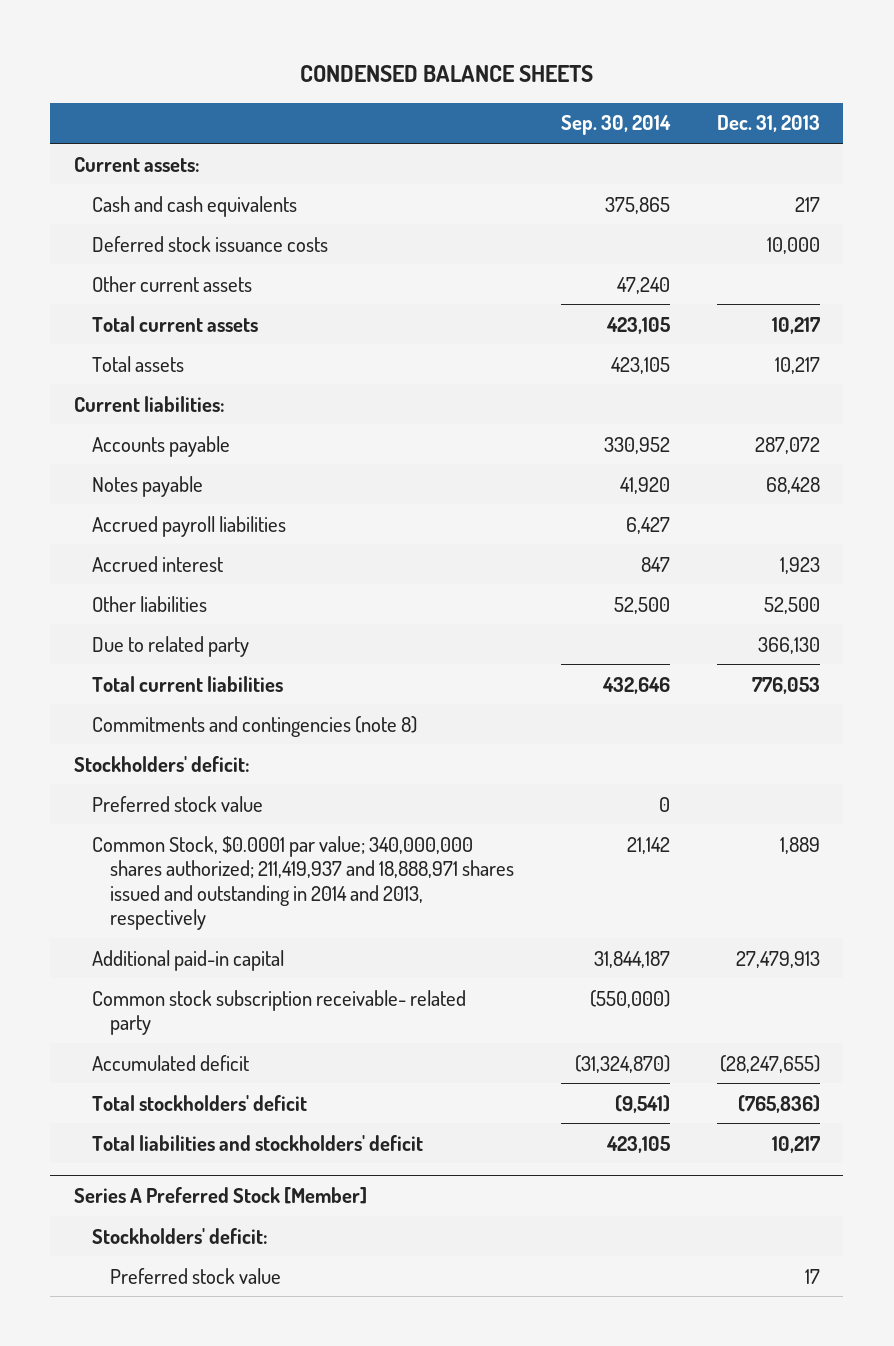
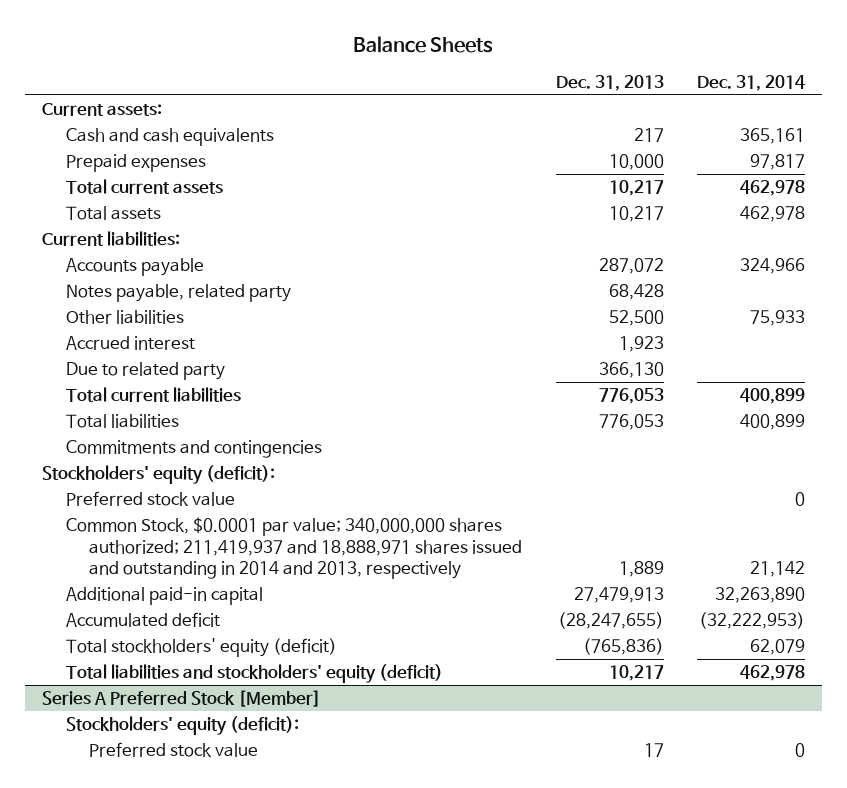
[299,65,593,83] CONDENSED BALANCE SHEETS -> [353,35,494,53] Balance Sheets
[560,115,671,136] Sep. 30, 2014 -> none
none -> [697,74,806,91] Dec. 31, 2014
[91,235,328,252] Deferred stock issuance costs -> none
[91,275,252,292] Other current assets -> none
none -> [65,154,206,173] Prepaid expenses
[91,515,286,537] Accrued payroll liabilities -> none
[91,475,203,497] Notes payable -> [65,284,291,303] Notes payable, related party
[91,555,223,572] Accrued interest -> [65,336,195,351] Accrued interest
none -> [65,414,179,429] Total liabilities
[91,715,417,737] Commitments and contingencies (note 8) -> [65,440,322,459] Commitments and contingencies
[73,755,250,772] Stockholders' deficit: -> [41,465,275,485] Stockholders' equity (deficit):
[91,989,466,1036] Common stock subscription receivable- related party -> none
[91,1094,307,1111] Total stockholders' deficit -> [65,638,337,658] Total stockholders' equity (deficit)
[91,1134,423,1151] Total liabilities and stockholders' deficit -> [65,664,443,684] Total liabilities and stockholders' equity (deficit)
[91,1227,268,1244] Stockholders' deficit: -> [65,716,299,736] Stockholders' equity (deficit):

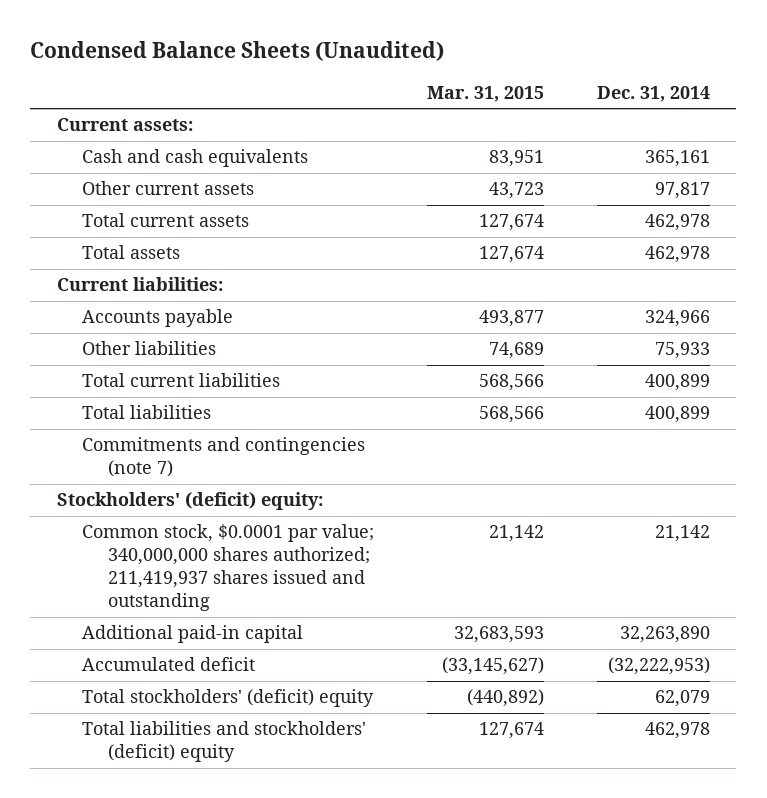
[353,35,494,53] Balance Sheets -> [30,41,445,62] Condensed Balance Sheets (Unaudited)
[555,74,664,91] Dec. 31, 2013 -> none
none -> [427,85,545,102] Mar. 31, 2015
[65,154,206,173] Prepaid expenses -> [82,181,255,196] Other current assets
[65,284,291,303] Notes payable, related party -> none
[65,336,195,351] Accrued interest -> none
[65,362,225,381] Due to related party -> none
[65,491,235,507] Preferred stock value -> none
[65,440,322,459] Commitments and contingencies -> [82,437,366,478] Commitments and contingencies (note 7)
[41,465,275,485] Stockholders' equity (deficit): -> [56,492,323,511] Stockholders' (deficit) equity:
[65,517,523,580] Common Stock, $0.0001 par value; 340,000,000 shares authorized; 211,419,937 and 18,888,971 shares issued and outstanding in 2014 and 2013, respectively -> [82,524,375,612] Common stock, $0.0001 par value; 340,000,000 shares authorized; 211,419,937 shares issued and outstanding
[41,690,321,708] Series A Preferred Stock [Member] -> none
[65,716,299,736] Stockholders' equity (deficit): -> none
[89,742,259,758] Preferred stock value -> none
[65,638,337,658] Total stockholders' equity (deficit) -> [82,689,375,708] Total stockholders' (deficit) equity
[65,664,443,684] Total liabilities and stockholders' equity (deficit) -> [82,721,367,763] Total liabilities and stockholders' (deficit) equity

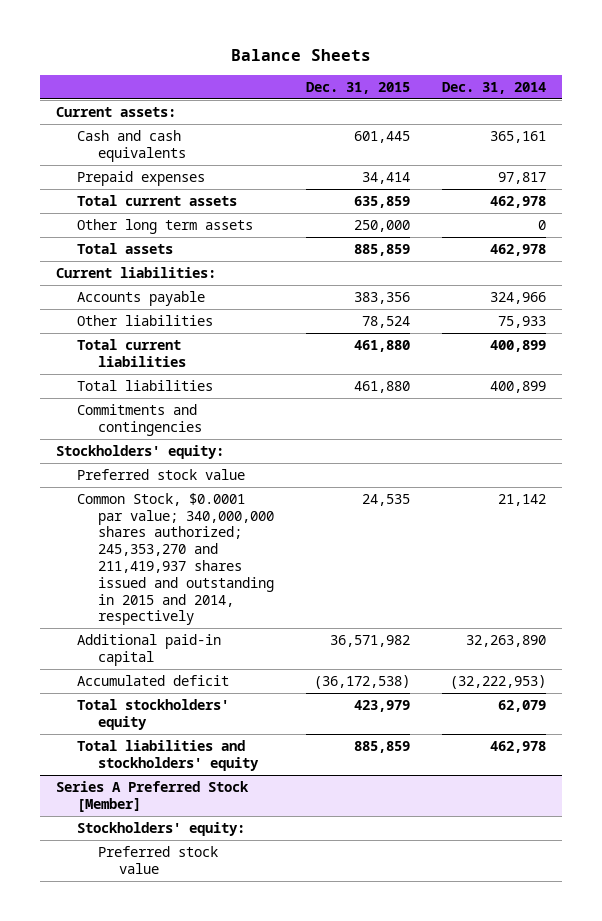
[30,41,445,62] Condensed Balance Sheets (Unaudited) -> [230,49,371,62] Balance Sheets
[427,85,545,102] Mar. 31, 2015 -> none
none -> [305,81,410,94] Dec. 31, 2015
[82,181,255,196] Other current assets -> [76,170,205,186] Prepaid expenses
none -> [76,218,253,234] Other long term assets
[82,437,366,478] Commitments and contingencies (note 7) -> [76,403,202,436] Commitments and contingencies
[56,492,323,511] Stockholders' (deficit) equity: -> [55,444,224,459] Stockholders' equity:
none -> [76,468,245,480] Preferred stock value
[82,524,375,612] Common stock, $0.0001 par value; 340,000,000 shares authorized; 211,419,937 shares issued and outstanding -> [76,492,274,626] Common Stock, $0.0001 par value; 340,000,000 shares authorized; 245,353,270 and 211,419,937 shares issued and outstanding in 2015 and 2014, respectively
[82,689,375,708] Total stockholders' (deficit) equity -> [76,698,229,730] Total stockholders' equity
[82,721,367,763] Total liabilities and stockholders' (deficit) equity -> [76,739,259,771] Total liabilities and stockholders' equity
none -> [55,780,249,812] Series A Preferred Stock [Member]
none -> [76,821,245,836] Stockholders' equity:
none -> [97,845,218,874] Preferred stock value

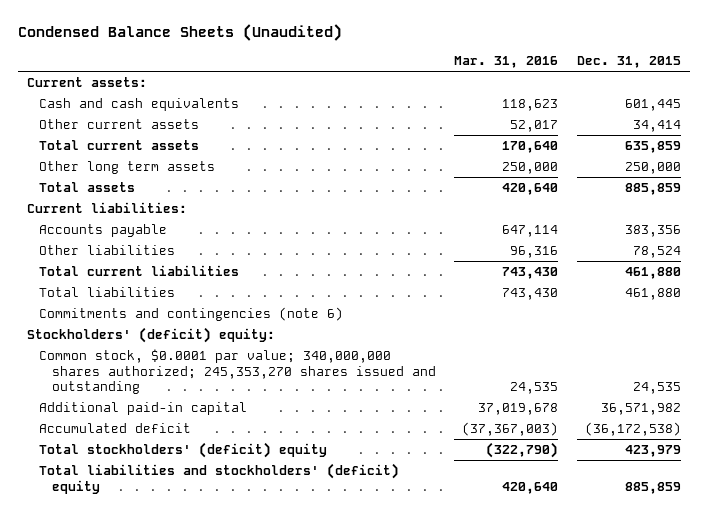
[230,49,371,62] Balance Sheets -> [17,24,342,42] Condensed Balance Sheets (Unaudited)
[442,81,547,94] Dec. 31, 2014 -> none
none -> [454,55,559,68] Mar. 31, 2016
[76,170,205,186] Prepaid expenses -> [39,119,200,130] Other current assets
[76,468,245,480] Preferred stock value -> none
[76,403,202,436] Commitments and contingencies -> [39,307,344,322] Commitments and contingencies (note 6)
[55,444,224,459] Stockholders' equity: -> [27,327,276,344] Stockholders' (deficit) equity:
[76,492,274,626] Common Stock, $0.0001 par value; 340,000,000 shares authorized; 245,353,270 and 211,419,937 shares issued and outstanding in 2015 and 2014, respectively -> [39,349,436,394] Common stock, $0.0001 par value; 340,000,000 shares authorized; 245,353,270 shares issued and outstanding
[55,780,249,812] Series A Preferred Stock [Member] -> none
[76,821,245,836] Stockholders' equity: -> none
[97,845,218,874] Preferred stock value -> none
[76,698,229,730] Total stockholders' equity -> [39,442,328,459] Total stockholders' (deficit) equity
[76,739,259,771] Total liabilities and stockholders' equity -> [39,463,400,494] Total liabilities and stockholders' (deficit) equity

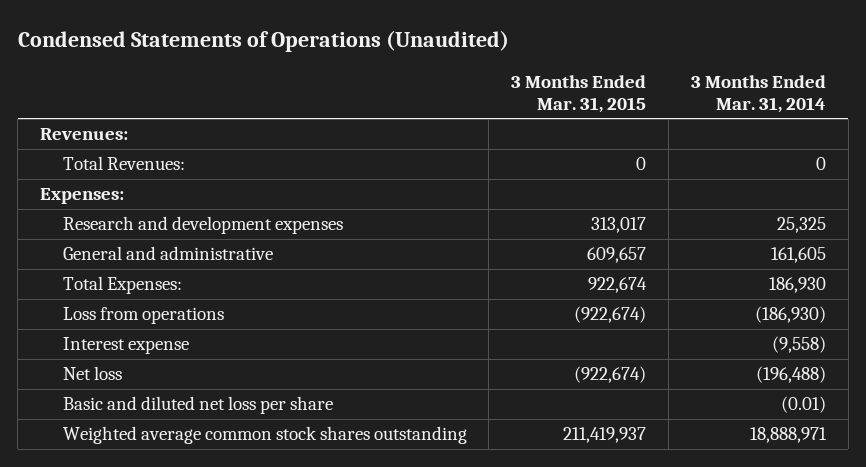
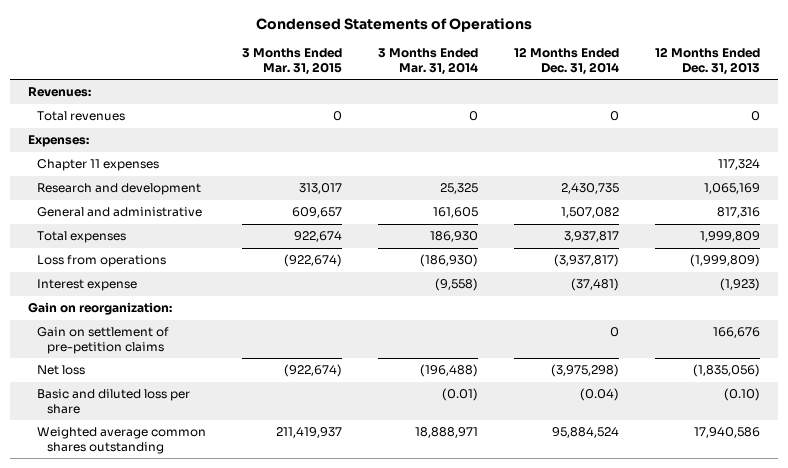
[17,30,509,53] Condensed Statements of Operations (Unaudited) -> [255,17,532,32] Condensed Statements of Operations
none -> [514,47,620,75] 12 Months Ended Dec. 31, 2014
none -> [654,47,760,75] 12 Months Ended Dec. 31, 2013
[62,156,185,171] Total Revenues: -> [37,111,126,122] Total revenues
none -> [37,159,160,172] Chapter 11 expenses
[62,216,343,235] Research and development expenses -> [37,183,202,196] Research and development
[62,276,182,295] Total Expenses: -> [37,231,127,244] Total expenses
none -> [27,302,172,316] Gain on reorganization:
none -> [37,327,170,354] Gain on settlement of pre-petition claims
[62,396,333,415] Basic and diluted net loss per share -> [37,389,191,414] Basic and diluted loss per share
[62,426,467,445] Weighted average common stock shares outstanding -> [37,427,207,454] Weighted average common shares outstanding

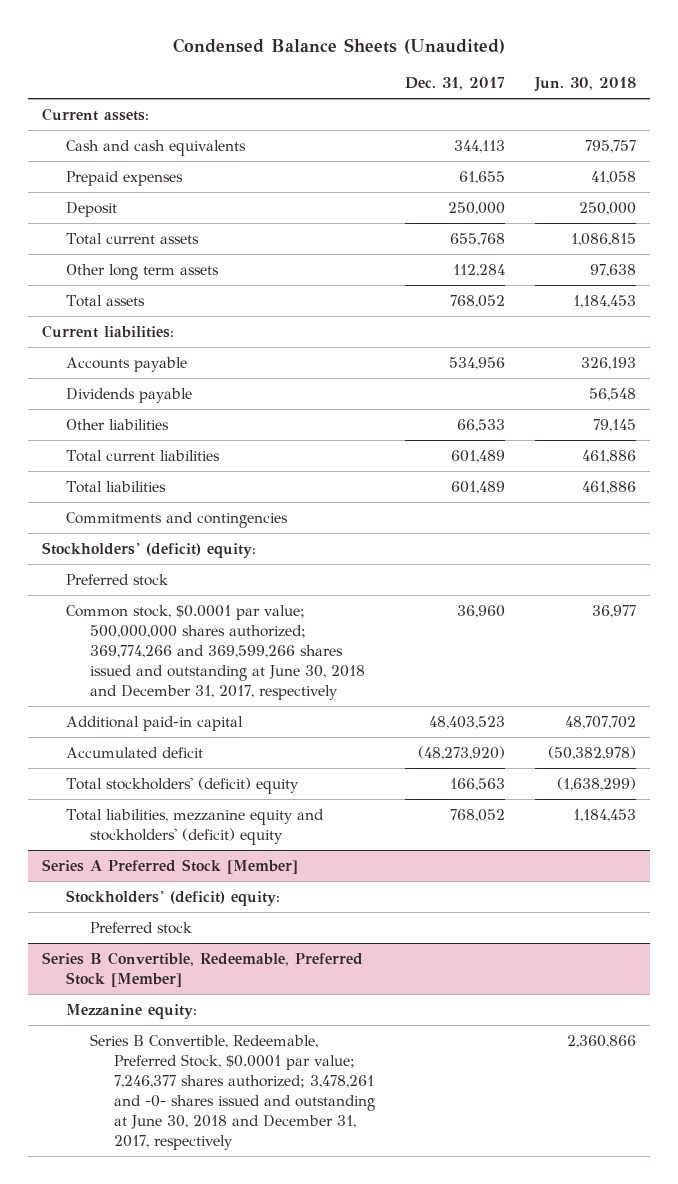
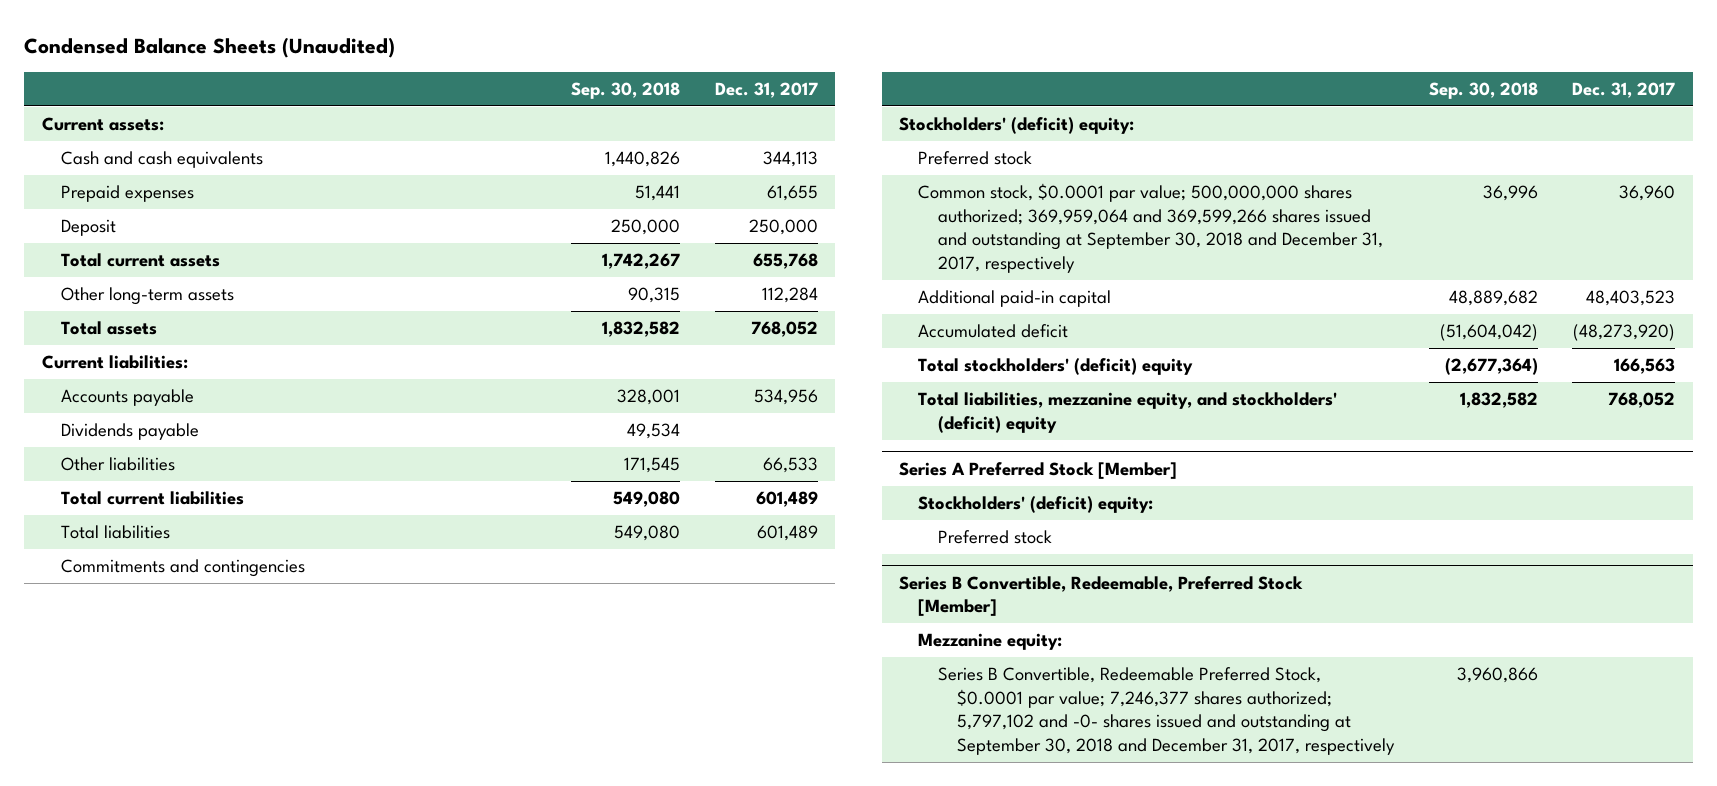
[533,77,636,93] Jun. 30, 2018 -> none
none -> [571,81,681,99] Sep. 30, 2018
[66,263,220,280] Other long term assets -> [61,287,235,306] Other long-term assets
[66,604,366,700] Common stock, $0.0001 par value; 500,000,000 shares authorized; 369,774,266 and 369,599,266 shares issued and outstanding at June 30, 2018 and December 31, 2017, respectively -> [918,183,1383,273] Common stock, $0.0001 par value; 500,000,000 shares authorized; 369,959,064 and 369,599,266 shares issued and outstanding at September 30, 2018 and December 31, 2017, respectively
[66,808,325,845] Total liabilities, mezzanine equity and stockholders' (deficit) equity -> [918,392,1338,433] Total liabilities, mezzanine equity, and stockholders' (deficit) equity
[90,1033,376,1150] Series B Convertible, Redeemable, Preferred Stock, $0.0001 par value; 7,246,377 shares authorized; 3,478,261 and -0- shares issued and outstanding at June 30, 2018 and December 31, 2017, respectively -> [937,667,1396,755] Series B Convertible, Redeemable Preferred Stock, $0.0001 par value; 7,246,377 shares authorized; 5,797,102 and -0- shares issued and outstanding at September 30, 2018 and December 31, 2017, respectively

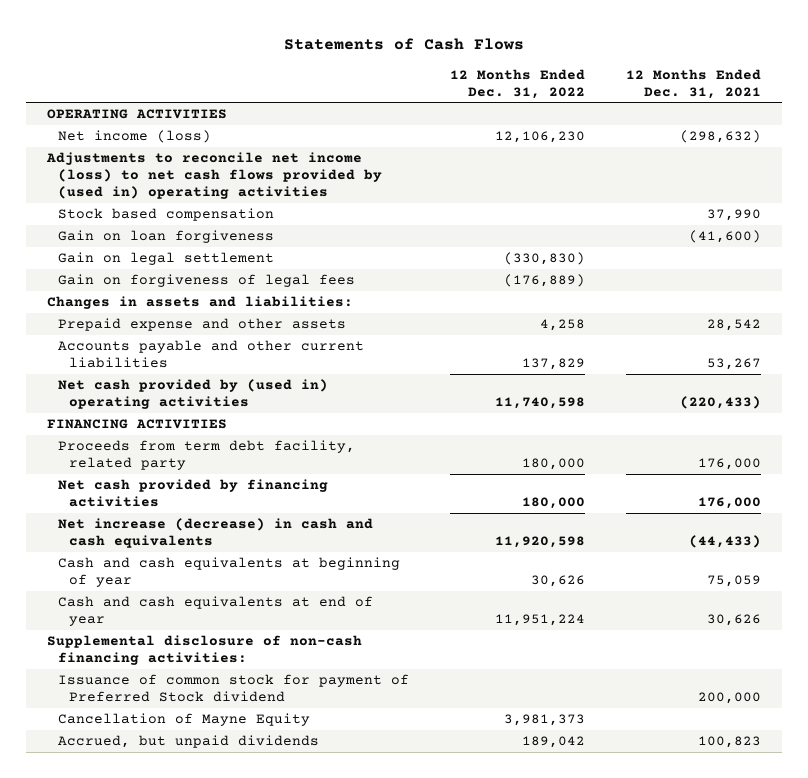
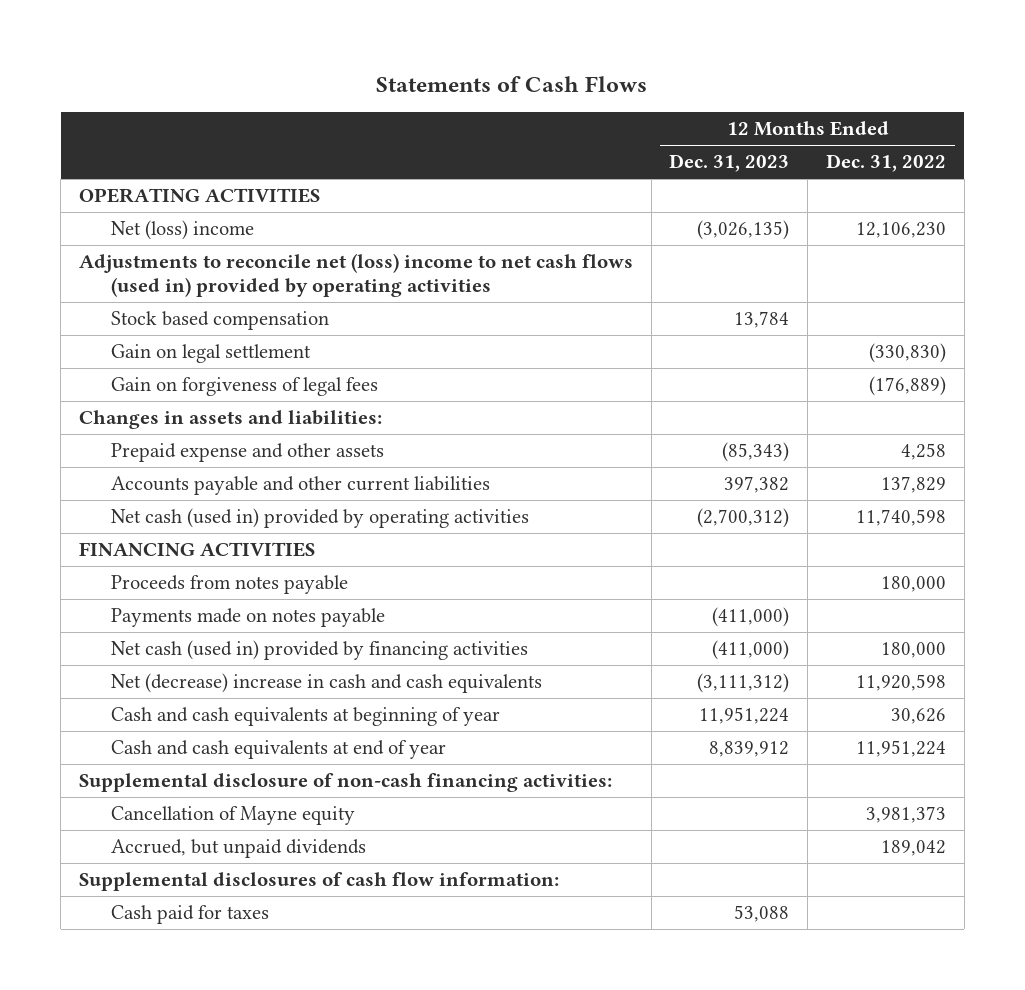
[626,68,762,99] 12 Months Ended Dec. 31, 2021 -> none
none -> [669,154,790,173] Dec. 31, 2023
[58,130,212,144] Net income (loss) -> [111,220,255,241] Net (loss) income
[45,152,383,200] Adjustments to reconcile net income (loss) to net cash flows provided by (used in) operating activities -> [78,253,633,297] Adjustments to reconcile net (loss) income to net cash flows (used in) provided by operating activities
[58,230,275,244] Gain on loan forgiveness -> none
[58,379,329,410] Net cash provided by (used in) operating activities -> [111,508,530,529] Net cash (used in) provided by operating activities
[58,440,356,471] Proceeds from term debt facility, related party -> none
none -> [111,575,349,595] Proceeds from notes payable
none -> [111,608,386,628] Payments made on notes payable
[58,479,329,508] Net cash provided by financing activities -> [111,640,529,661] Net cash (used in) provided by financing activities
[58,518,374,549] Net increase (decrease) in cash and cash equivalents -> [111,673,543,694] Net (decrease) increase in cash and cash equivalents
[58,674,410,703] Issuance of common stock for payment of Preferred Stock dividend -> none
[58,713,311,727] Cancellation of Mayne Equity -> [111,806,356,826] Cancellation of Mayne equity
none -> [78,872,559,892] Supplemental disclosures of cash flow information:
none -> [111,905,270,925] Cash paid for taxes

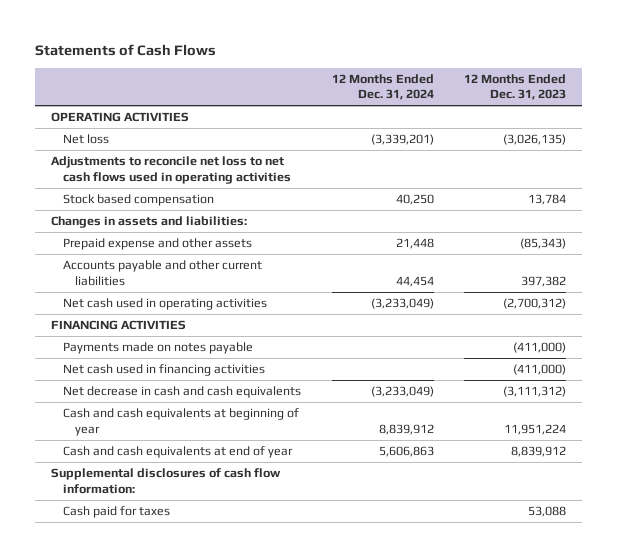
[825,154,946,173] Dec. 31, 2022 -> none
none -> [331,73,434,101] 12 Months Ended Dec. 31, 2024
[111,220,255,241] Net (loss) income -> [62,134,109,145] Net loss
[78,253,633,297] Adjustments to reconcile net (loss) income to net cash flows (used in) provided by operating activities -> [50,156,291,184] Adjustments to reconcile net loss to net cash flows used in operating activities
[111,344,312,364] Gain on legal settlement -> none
[111,377,379,397] Gain on forgiveness of legal fees -> none
[111,508,530,529] Net cash (used in) provided by operating activities -> [62,298,267,311] Net cash used in operating activities
[111,575,349,595] Proceeds from notes payable -> none
[111,640,529,661] Net cash (used in) provided by financing activities -> [62,364,265,377] Net cash used in financing activities
[111,673,543,694] Net (decrease) increase in cash and cash equivalents -> [62,386,301,399] Net decrease in cash and cash equivalents
[78,773,612,793] Supplemental disclosure of non-cash financing activities: -> none
[111,806,356,826] Cancellation of Mayne equity -> none
[111,839,367,859] Accrued, but unpaid dividends -> none

